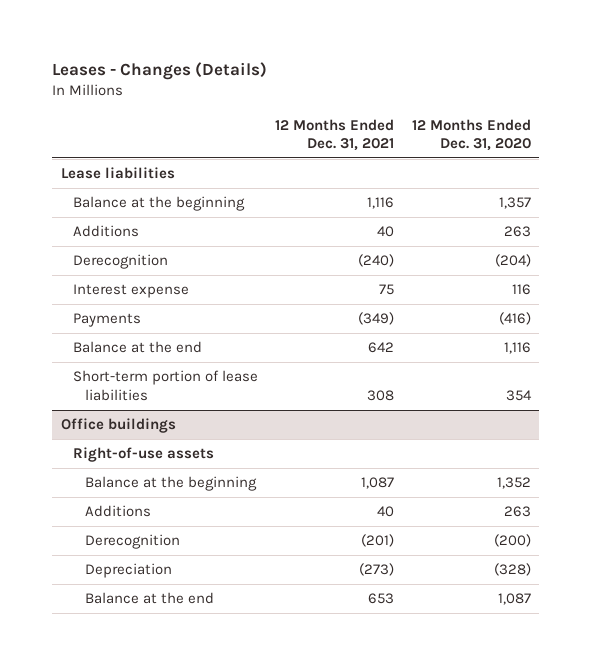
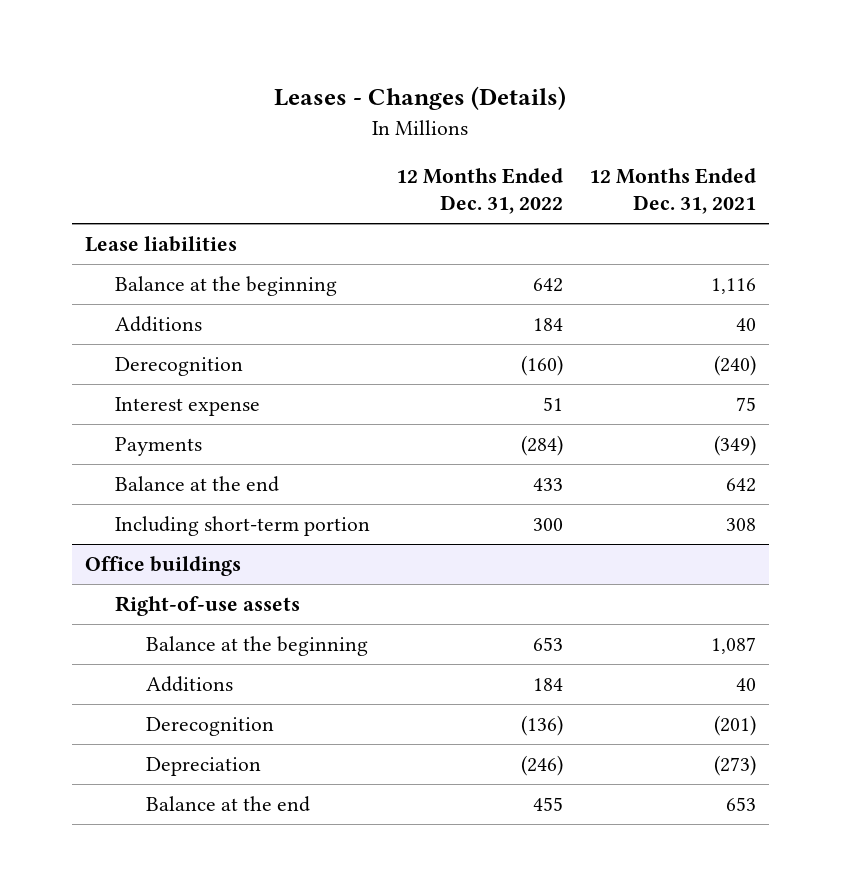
[411,118,531,151] 12 Months Ended Dec. 31, 2020 -> none
none -> [396,168,564,215] 12 Months Ended Dec. 31, 2022
[72,370,258,401] Short-term portion of lease liabilities -> [115,516,371,537] Including short-term portion

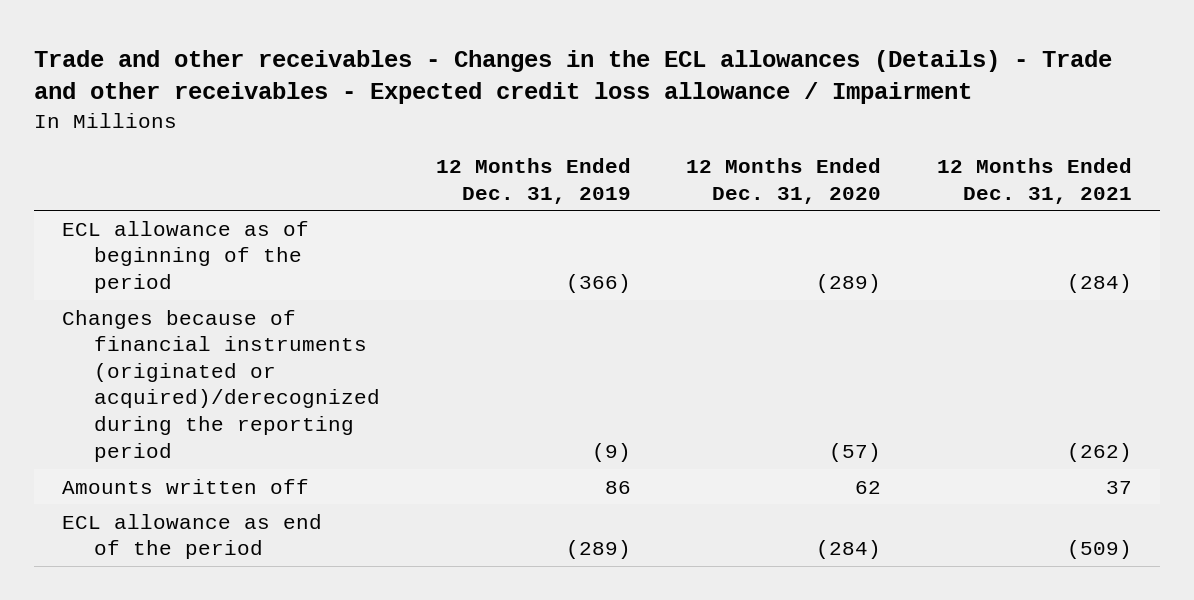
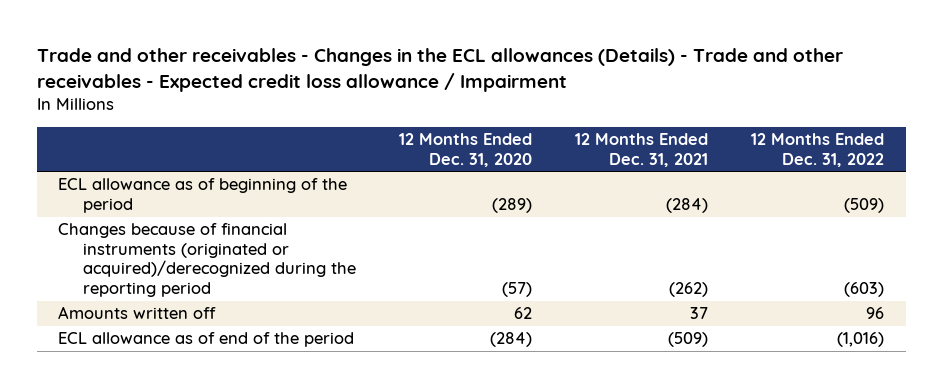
[435,158,631,204] 12 Months Ended Dec. 31, 2019 -> none
none -> [751,133,885,167] 12 Months Ended Dec. 31, 2022
[62,513,323,560] ECL allowance as end of the period -> [58,332,355,348] ECL allowance as of end of the period

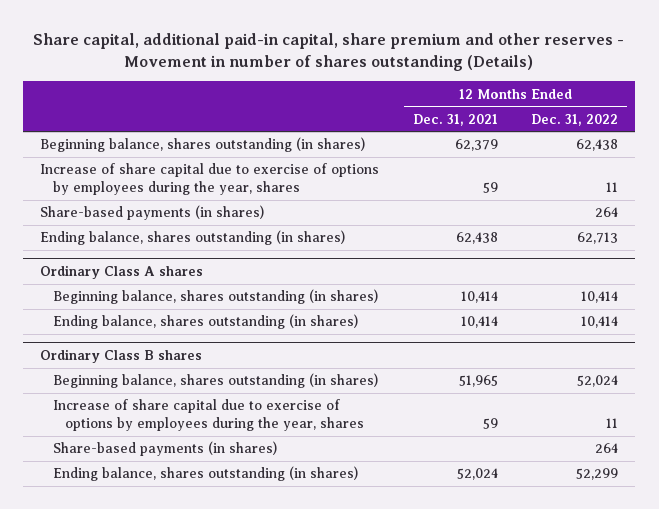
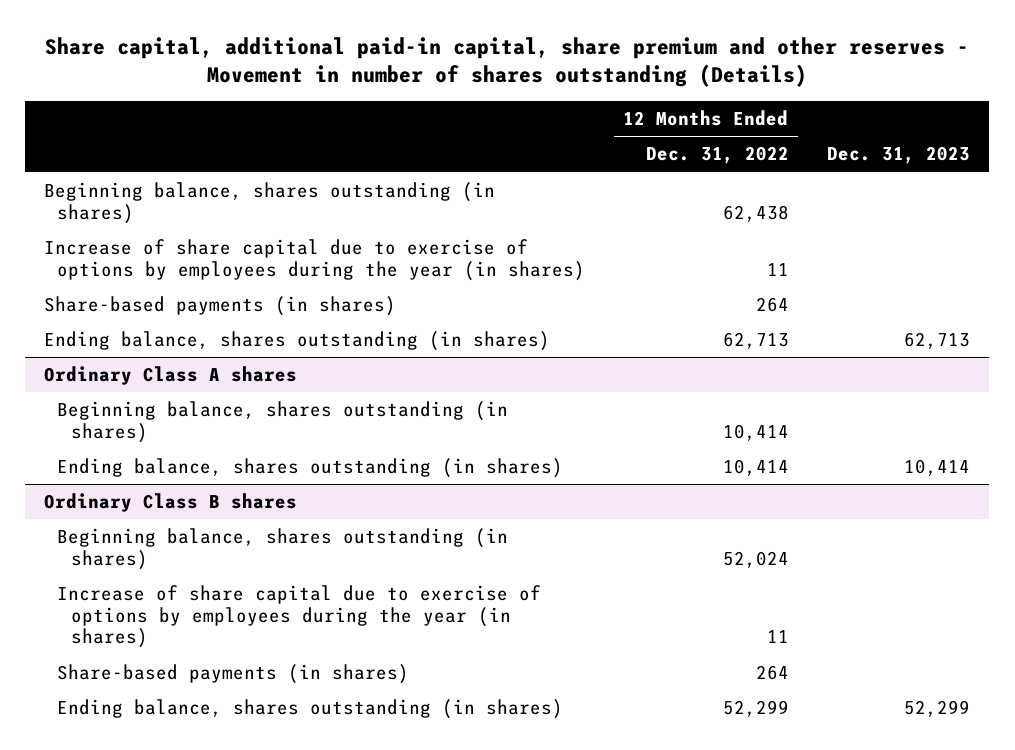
[412,113,498,126] Dec. 31, 2021 -> none
none -> [827,146,971,165] Dec. 31, 2023
[40,163,380,195] Increase of share capital due to exercise of options by employees during the year, shares -> [44,239,586,281] Increase of share capital due to exercise of options by employees during the year (in shares)
[52,399,365,431] Increase of share capital due to exercise of options by employees during the year, shares -> [57,585,542,649] Increase of share capital due to exercise of options by employees during the year (in shares)

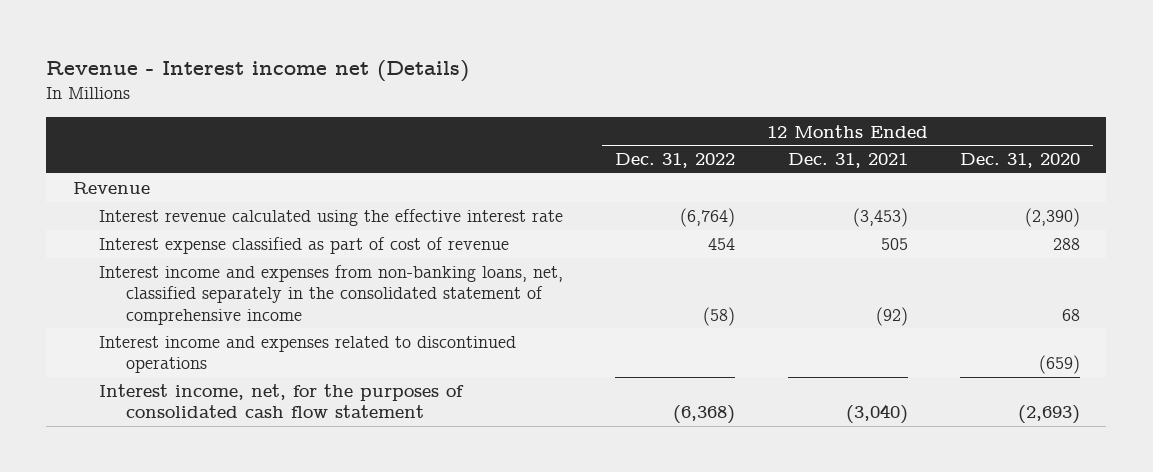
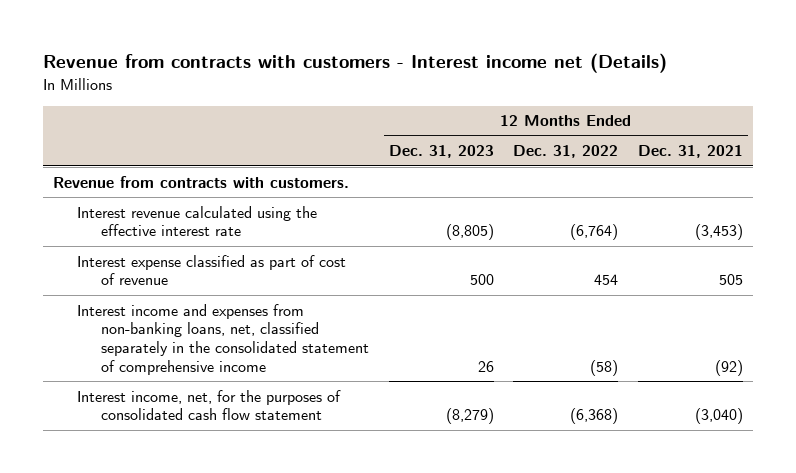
[46,59,470,82] Revenue - Interest income net (Details) -> [42,52,667,73] Revenue from contracts with customers - Interest income net (Details)
[960,153,1081,169] Dec. 31, 2020 -> none
none -> [388,145,494,159] Dec. 31, 2023
[72,182,150,195] Revenue -> [52,175,349,188] Revenue from contracts with customers.
[99,336,517,374] Interest income and expenses related to discontinued operations -> none

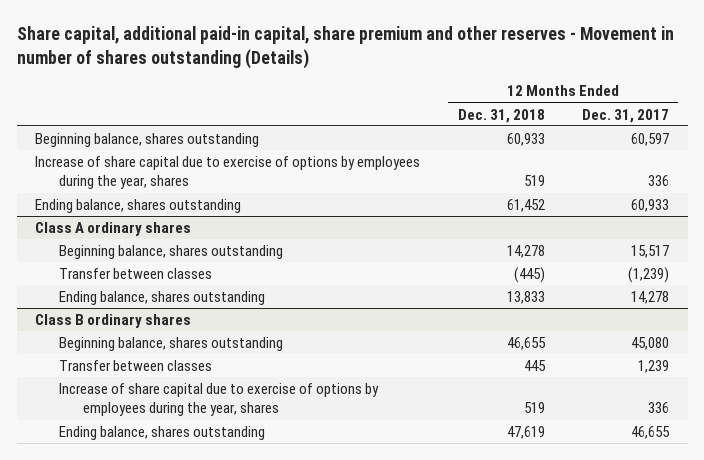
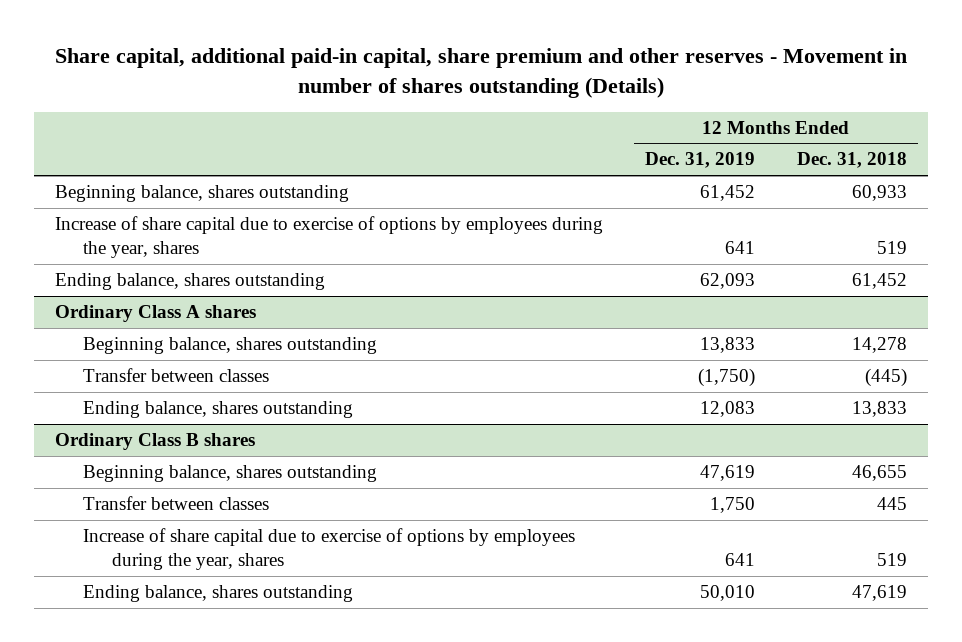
[581,108,669,123] Dec. 31, 2017 -> none
none -> [645,152,756,169] Dec. 31, 2019
[35,222,192,237] Class A ordinary shares -> [54,305,256,323] Ordinary Class A shares
[35,314,192,329] Class B ordinary shares -> [54,433,255,451] Ordinary Class B shares

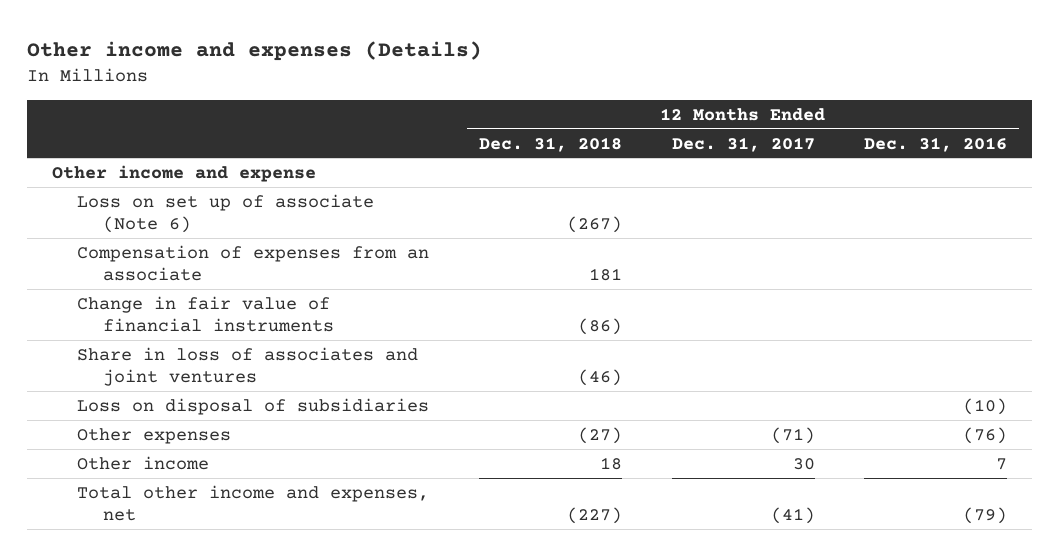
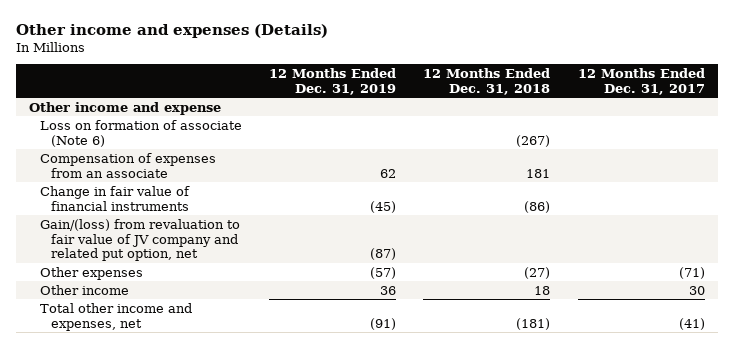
[864,136,1008,152] Dec. 31, 2016 -> none
none -> [269,67,397,95] 12 Months Ended Dec. 31, 2019
[77,193,375,234] Loss on set up of associate (Note 6) -> [40,119,243,147] Loss on formation of associate (Note 6)
[77,346,419,387] Share in loss of associates and joint ventures -> none
[77,397,430,415] Loss on disposal of subsidiaries -> none
none -> [40,218,241,262] Gain/(loss) from revaluation to fair value of JV company and related put option, net
[566,507,622,525] (227) -> [516,317,551,330] (181)

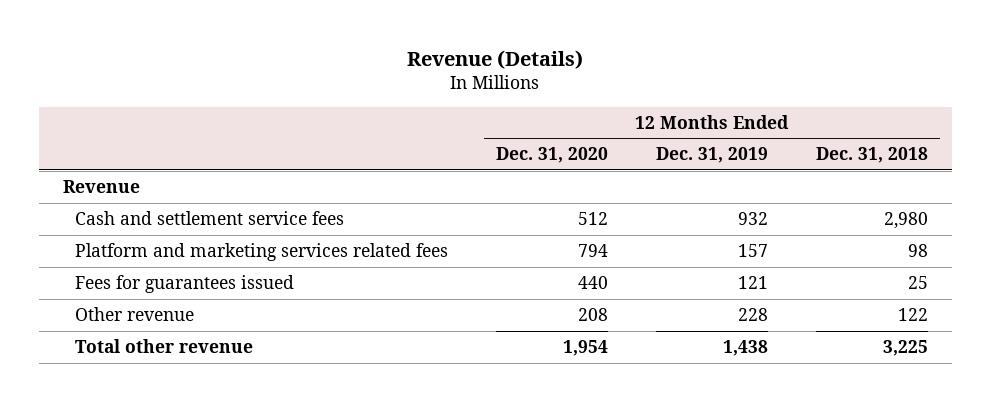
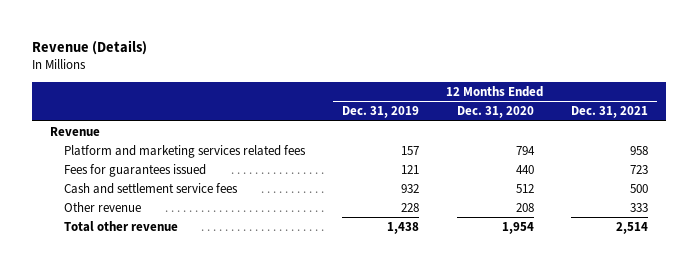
[815,147,928,164] Dec. 31, 2018 -> none
none -> [570,106,648,119] Dec. 31, 2021
[75,211,345,226] Cash and settlement service fees -> [64,182,239,194] Cash and settlement service fees

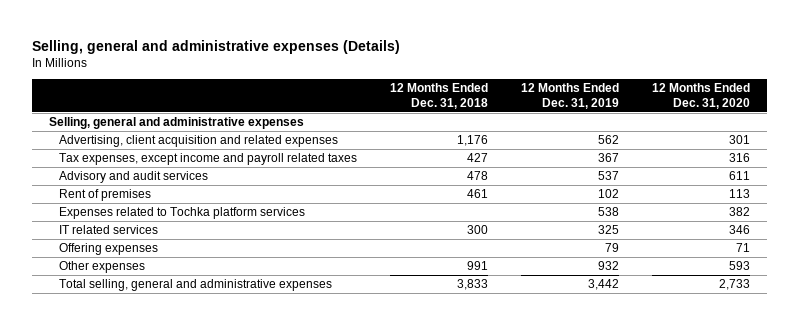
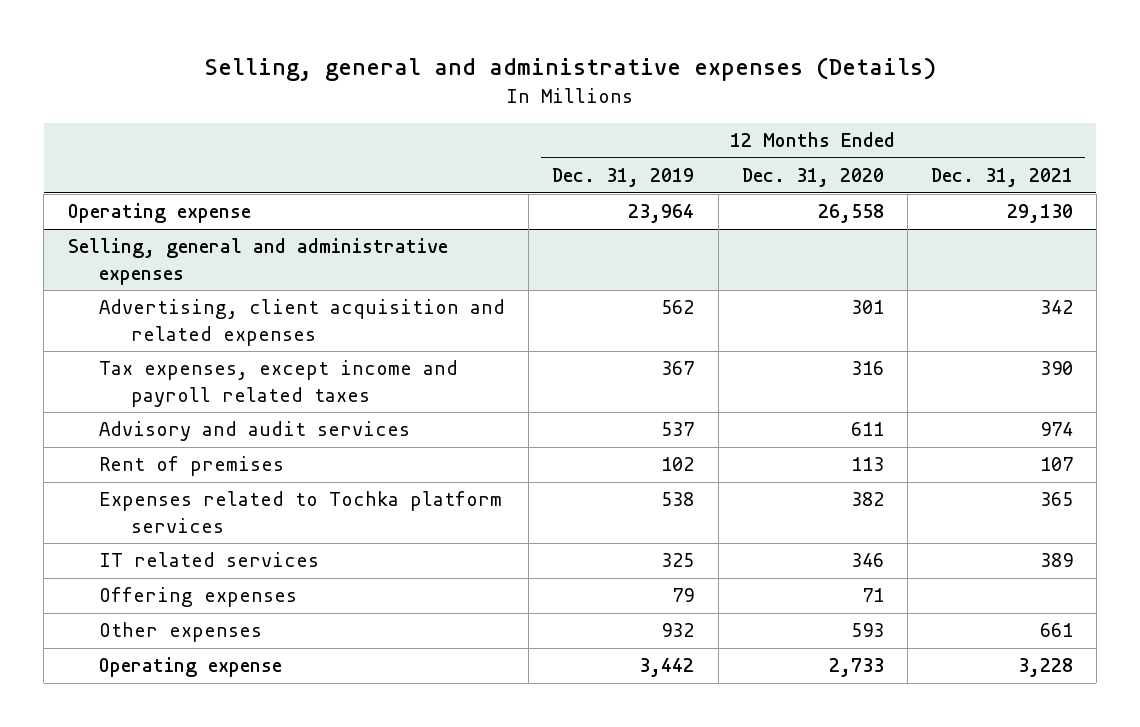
[389,83,488,110] 12 Months Ended Dec. 31, 2018 -> none
none -> [930,168,1073,188] Dec. 31, 2021
[48,116,304,129] Selling, general and administrative expenses -> none
none -> [67,203,251,224] Operating expense
none -> [67,238,448,285] Selling, general and administrative expenses
[58,278,332,291] Total selling, general and administrative expenses -> [99,657,283,678] Operating expense

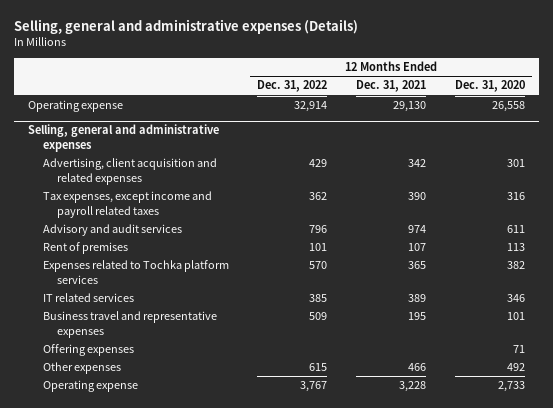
[552,168,695,188] Dec. 31, 2019 -> none
none -> [257,80,328,93] Dec. 31, 2022
none -> [42,311,217,338] Business travel and representative expenses
[850,623,884,638] 593 -> [506,363,525,372] 492
[1039,623,1073,638] 661 -> [407,363,426,372] 466

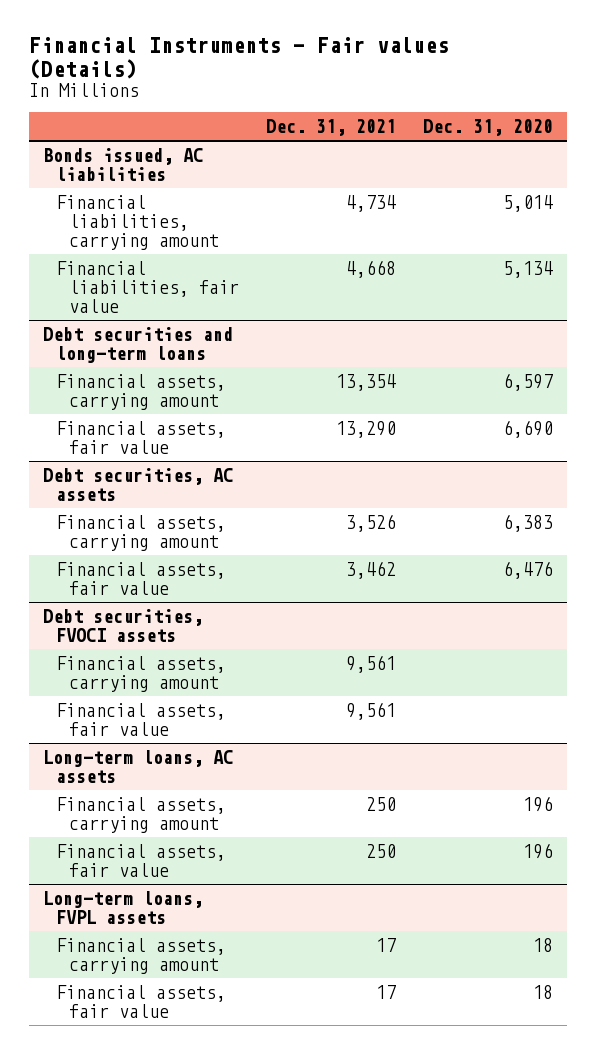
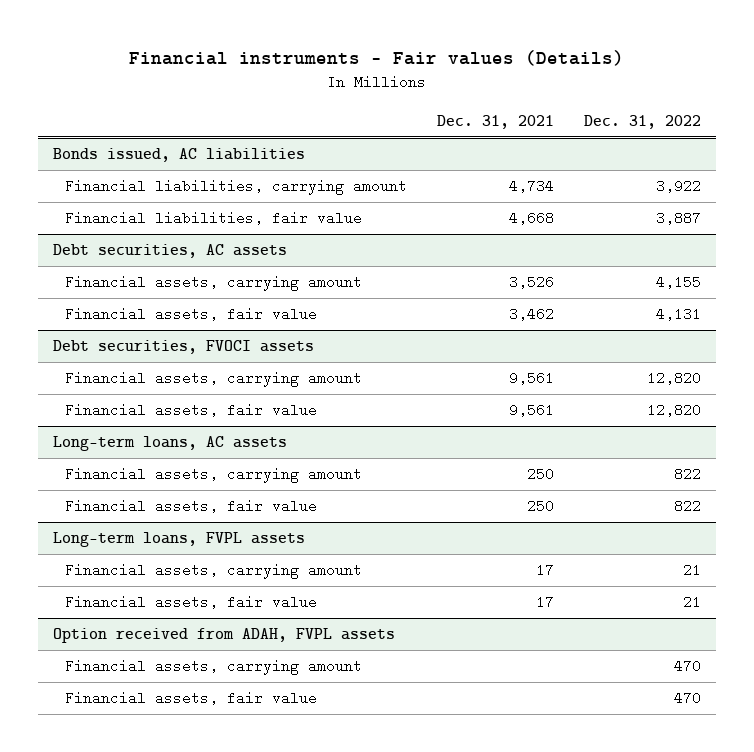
[29,37,450,79] Financial Instruments - Fair values (Details) -> [129,50,625,67] Financial instruments - Fair values (Details)
[423,119,554,137] Dec. 31, 2020 -> none
none -> [584,114,702,129] Dec. 31, 2022
[43,326,234,363] Debt securities and long-term loans -> none
[55,373,226,410] Financial assets, carrying amount -> none
[55,420,226,454] Financial assets, fair value -> none
none -> [53,628,396,644] Option received from ADAH, FVPL assets
none -> [65,659,363,676] Financial assets, carrying amount
none -> [65,691,318,706] Financial assets, fair value

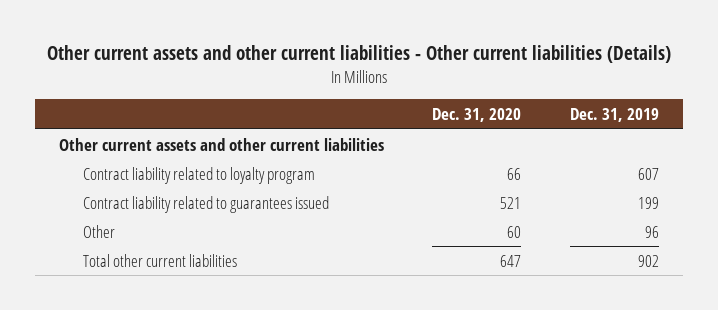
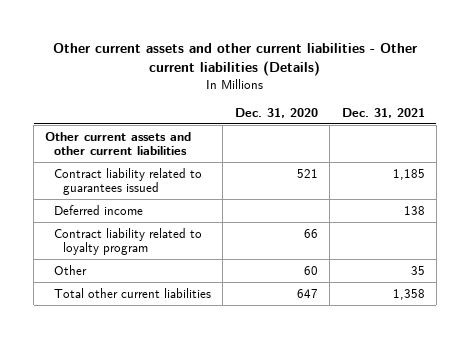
[569,107,659,122] Dec. 31, 2019 -> none
none -> [341,107,425,118] Dec. 31, 2021
none -> [54,204,144,215] Deferred income
[82,166,315,184] Contract liability related to loyalty program -> [54,227,203,256] Contract liability related to loyalty program

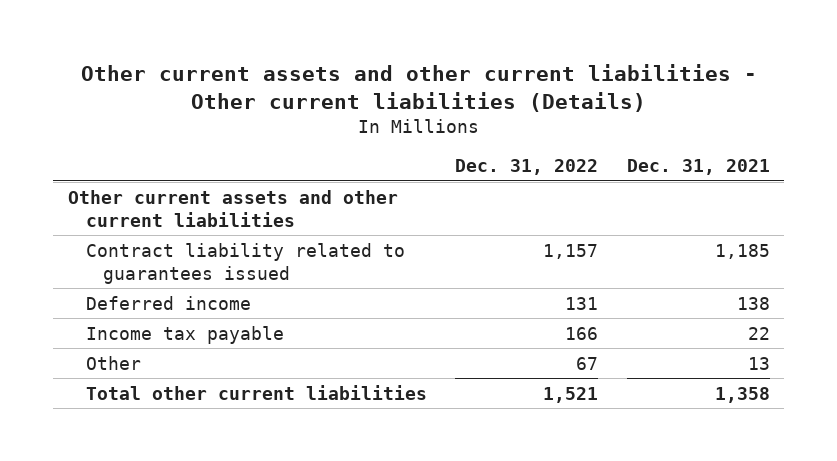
[234,107,318,118] Dec. 31, 2020 -> none
none -> [455,159,599,176] Dec. 31, 2022
[54,227,203,256] Contract liability related to loyalty program -> none
none -> [85,325,284,344] Income tax payable
[410,265,425,275] 35 -> [747,356,770,370] 13

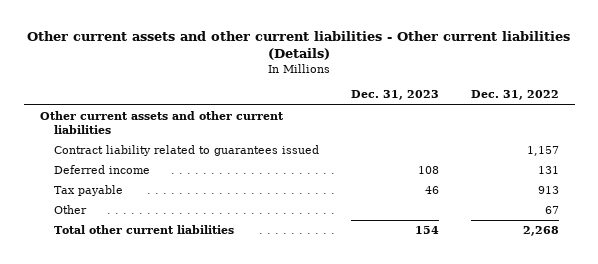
[626,159,770,176] Dec. 31, 2021 -> none
none -> [350,90,439,101] Dec. 31, 2023
[85,325,284,344] Income tax payable -> [54,185,124,197] Tax payable
[565,326,599,340] 166 -> [537,186,559,195] 913
[543,386,599,403] 1,521 -> [522,226,559,237] 2,268

